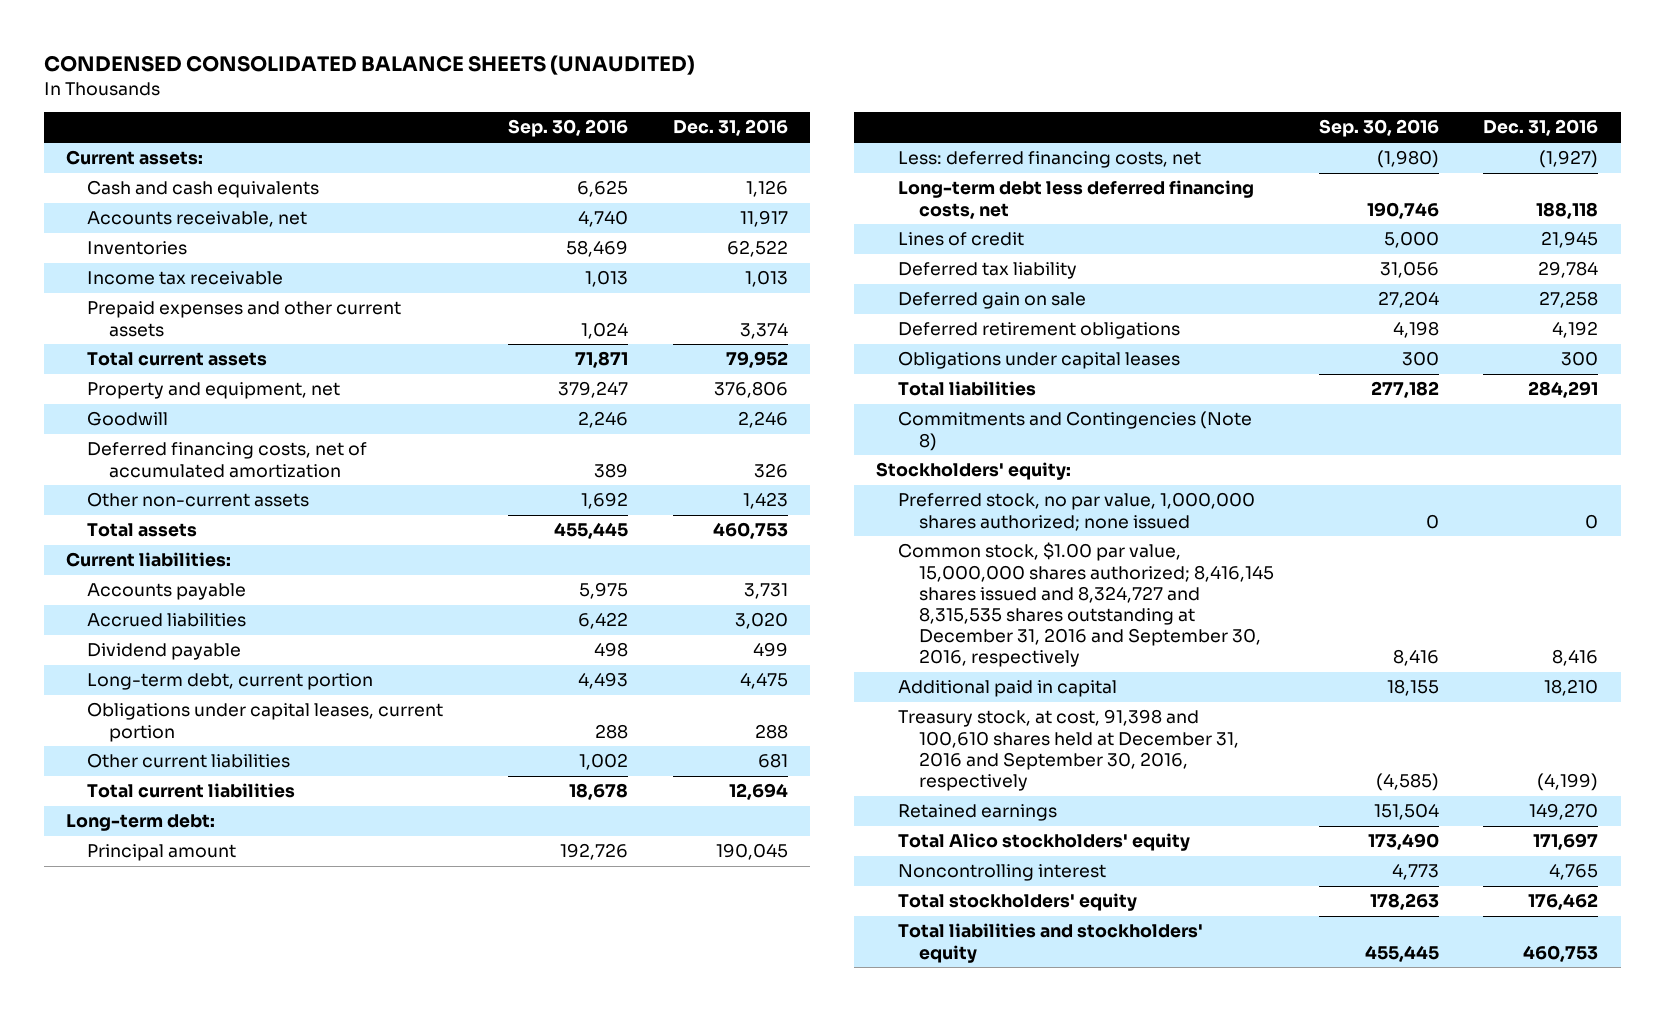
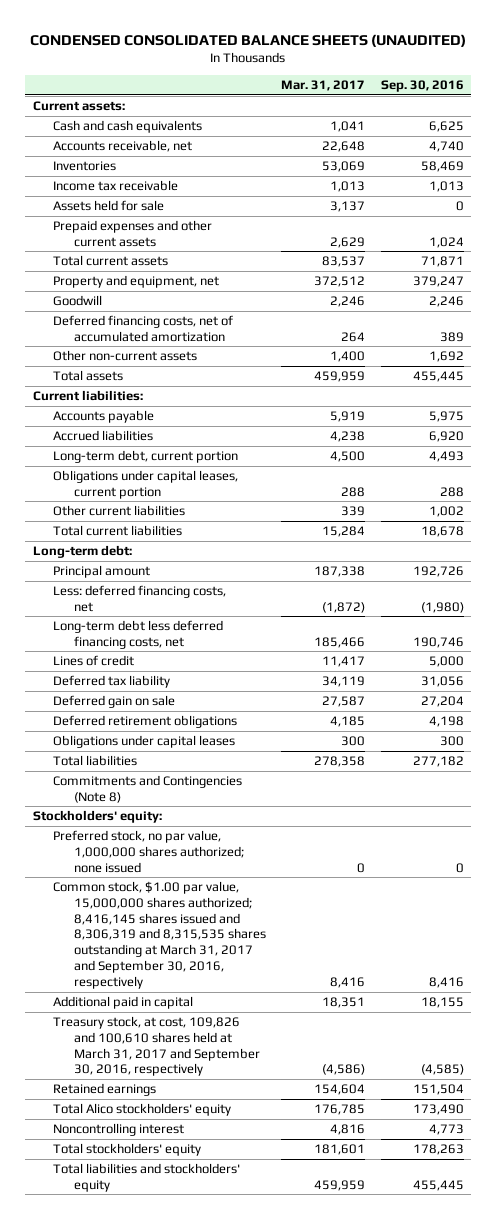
[672,119,788,137] Dec. 31, 2016 -> none
none -> [281,80,366,92] Mar. 31, 2017
none -> [53,200,165,212] Assets held for sale
[87,643,242,661] Dividend payable -> none
[578,612,629,630] 6,422 -> [428,431,464,443] 6,920
[897,542,1275,668] Common stock, $1.00 par value, 15,000,000 shares authorized; 8,416,145 shares issued and 8,324,727 and 8,315,535 shares outstanding at December 31, 2016 and September 30, 2016, respectively -> [53,881,266,989] Common stock, $1.00 par value, 15,000,000 shares authorized; 8,416,145 shares issued and 8,306,319 and 8,315,535 shares outstanding at March 31, 2017 and September 30, 2016, respectively
[897,709,1240,791] Treasury stock, at cost, 91,398 and 100,610 shares held at December 31, 2016 and September 30, 2016, respectively -> [53,1016,260,1077] Treasury stock, at cost, 109,826 and 100,610 shares held at March 31, 2017 and September 30, 2016, respectively

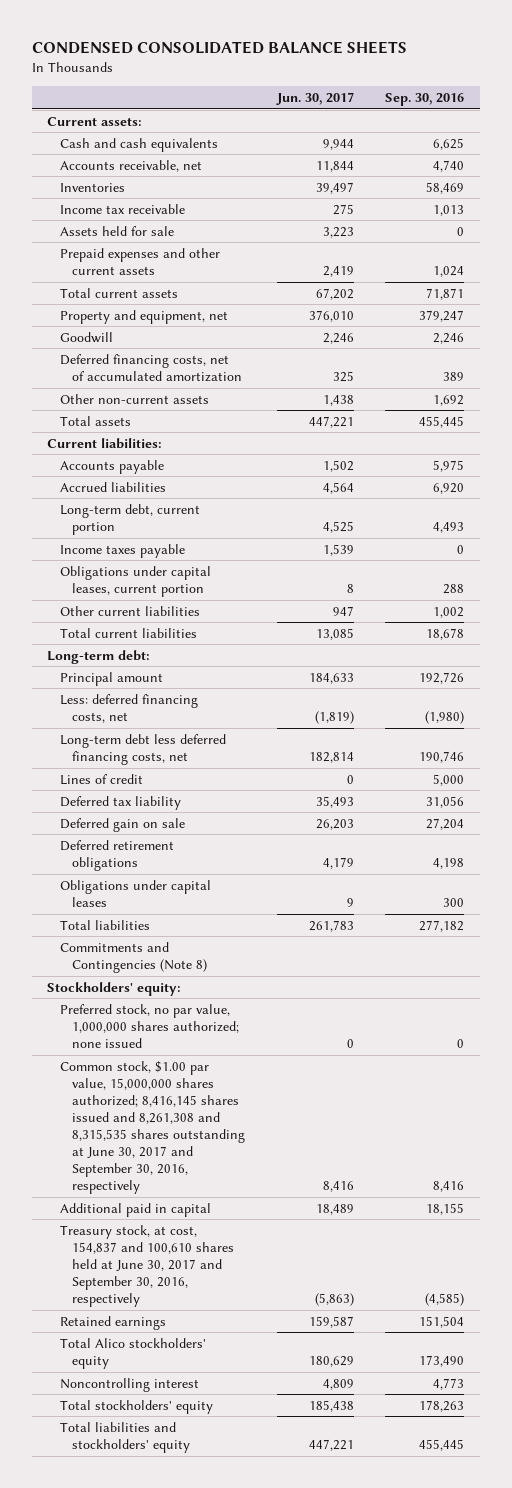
[30,33,467,47] CONDENSED CONSOLIDATED BALANCE SHEETS (UNAUDITED) -> [31,41,407,55] CONDENSED CONSOLIDATED BALANCE SHEETS
[281,80,366,92] Mar. 31, 2017 -> none
none -> [275,92,354,106] Jun. 30, 2017
none -> [59,543,185,558] Income taxes payable
[53,881,266,989] Common stock, $1.00 par value, 15,000,000 shares authorized; 8,416,145 shares issued and 8,306,319 and 8,315,535 shares outstanding at March 31, 2017 and September 30, 2016, respectively -> [59,1060,246,1195] Common stock, $1.00 par value, 15,000,000 shares authorized; 8,416,145 shares issued and 8,261,308 and 8,315,535 shares outstanding at June 30, 2017 and September 30, 2016, respectively
[53,1016,260,1077] Treasury stock, at cost, 109,826 and 100,610 shares held at March 31, 2017 and September 30, 2016, respectively -> [59,1224,235,1308] Treasury stock, at cost, 154,837 and 100,610 shares held at June 30, 2017 and September 30, 2016, respectively

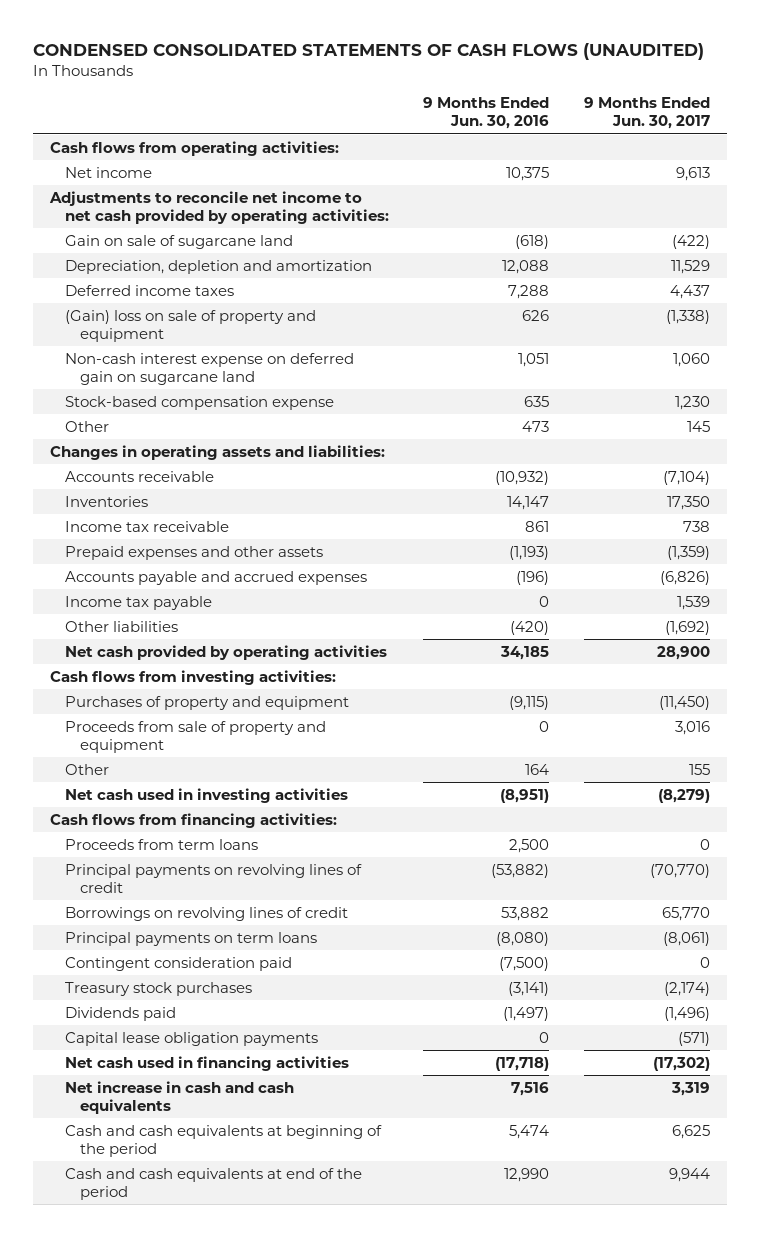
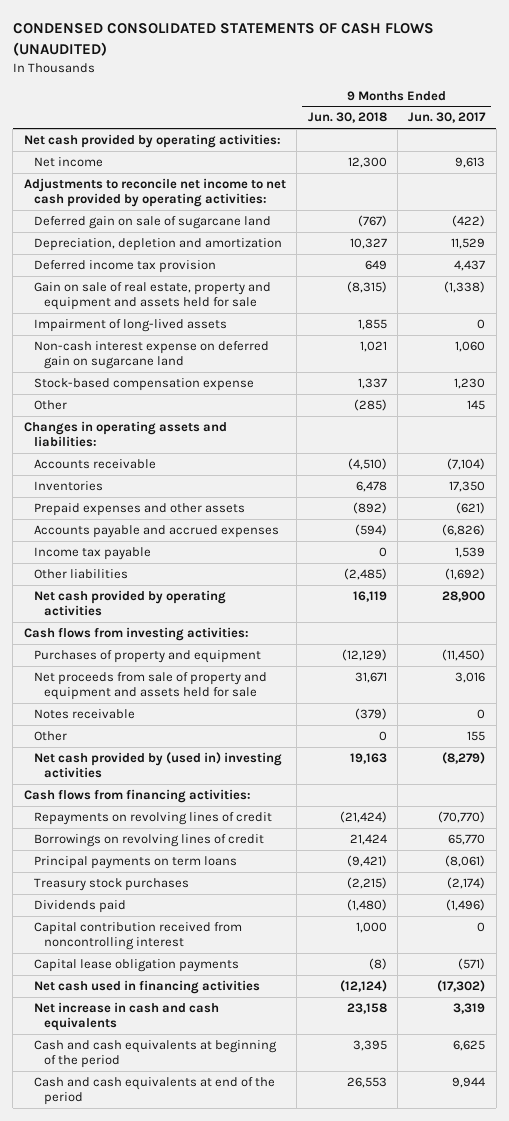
[423,97,550,130] 9 Months Ended Jun. 30, 2016 -> none
none -> [307,112,387,124] Jun. 30, 2018
[49,140,339,156] Cash flows from operating activities: -> [23,133,281,148] Net cash provided by operating activities:
[64,234,293,249] Gain on sale of sugarcane land -> [33,215,271,229] Deferred gain on sale of sugarcane land
[64,284,234,296] Deferred income taxes -> [33,259,216,273] Deferred income tax provision
[64,309,316,342] (Gain) loss on sale of property and equipment -> [33,281,271,311] Gain on sale of real estate, property and equipment and assets held for sale
none -> [33,318,227,332] Impairment of long-lived assets
[64,520,229,532] Income tax receivable -> none
[666,545,710,560] (1,359) -> [456,501,486,514] (621)
[64,720,326,753] Proceeds from sale of property and equipment -> [33,671,267,701] Net proceeds from sale of property and equipment and assets held for sale
none -> [33,708,135,719] Notes receivable
[64,787,348,803] Net cash used in investing activities -> [33,751,282,779] Net cash provided by (used in) investing activities
[64,838,258,850] Proceeds from term loans -> none
[64,863,362,893] Principal payments on revolving lines of credit -> [33,811,272,825] Repayments on revolving lines of credit
[64,956,292,971] Contingent consideration paid -> none
none -> [33,921,242,951] Capital contribution received from noncontrolling interest

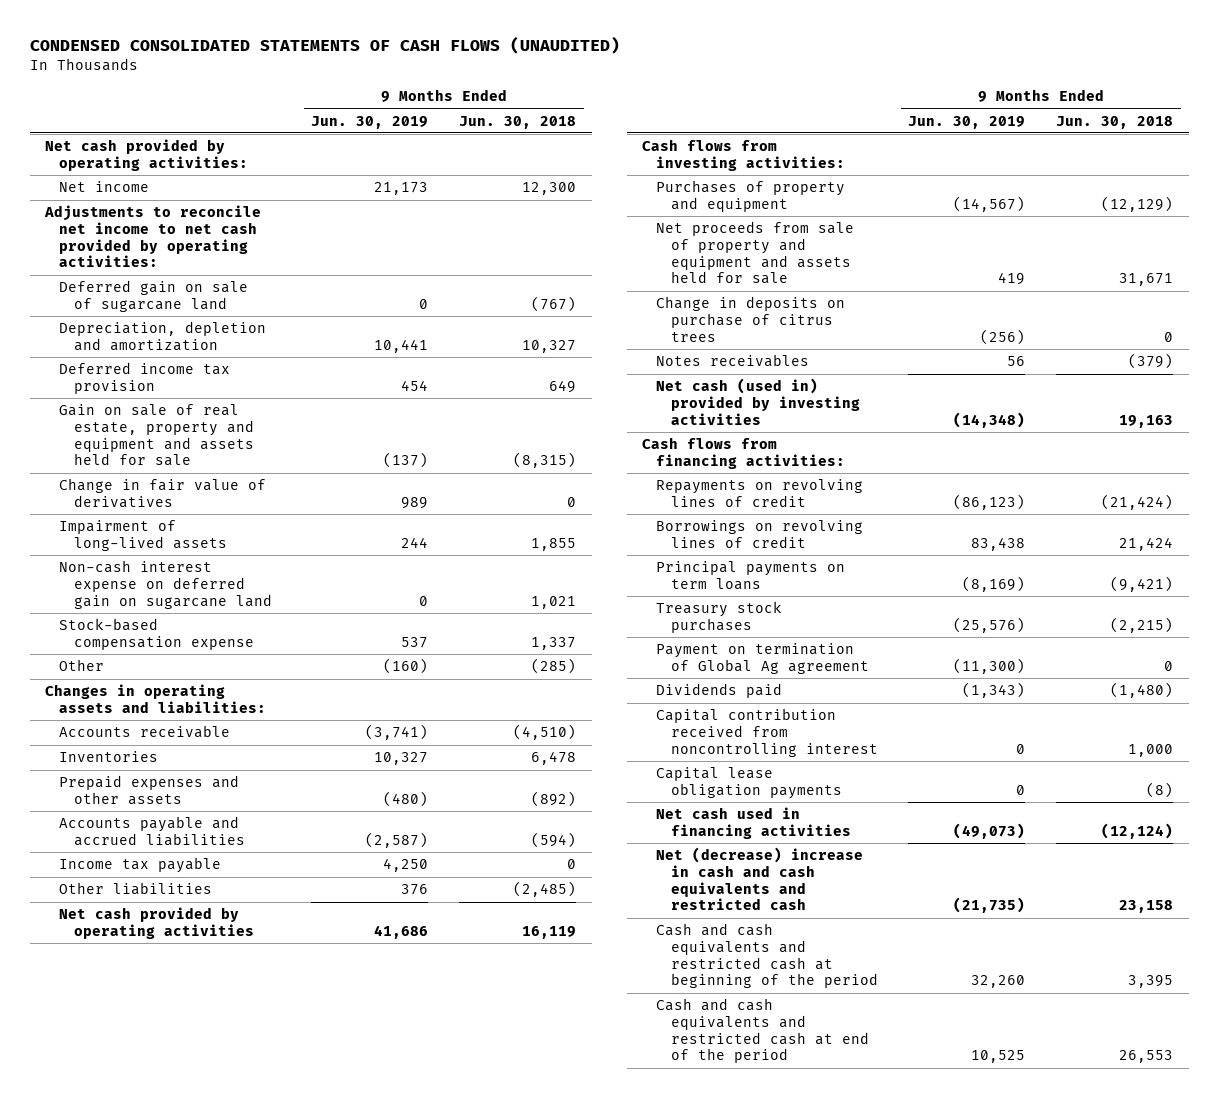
[408,112,487,124] Jun. 30, 2017 -> none
none -> [311,115,429,129] Jun. 30, 2019
none -> [59,478,267,508] Change in fair value of derivatives
[33,524,279,538] Accounts payable and accrued expenses -> [59,816,245,846] Accounts payable and accrued liabilities
[33,730,67,741] Other -> none
none -> [656,296,846,342] Change in deposits on purchase of citrus trees
[33,708,135,719] Notes receivable -> [656,354,810,368] Notes receivables
[33,751,282,779] Net cash provided by (used in) investing activities -> [656,378,860,425] Net cash (used in) provided by investing activities
none -> [656,643,869,674] Payment on termination of Global Ag agreement
[33,1001,219,1032] Net increase in cash and cash equivalents -> [656,847,864,911] Net (decrease) increase in cash and cash equivalents and restricted cash
[33,1039,277,1069] Cash and cash equivalents at beginning of the period -> [656,923,878,989] Cash and cash equivalents and restricted cash at beginning of the period
[33,1076,275,1106] Cash and cash equivalents at end of the period -> [656,998,869,1064] Cash and cash equivalents and restricted cash at end of the period

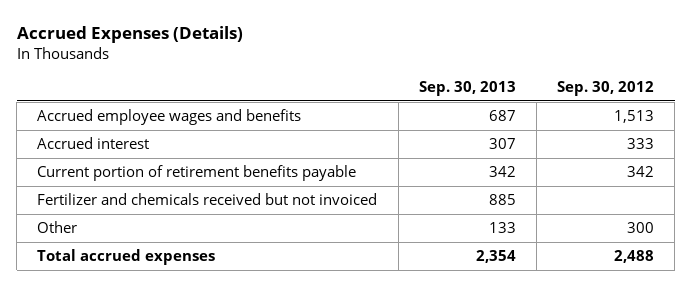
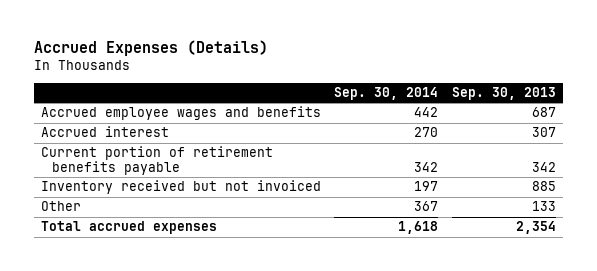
[557,81,655,97] Sep. 30, 2012 -> none
none -> [334,87,439,101] Sep. 30, 2014
[37,192,378,205] Fertilizer and chemicals received but not invoiced -> [40,180,321,195] Inventory received but not invoiced

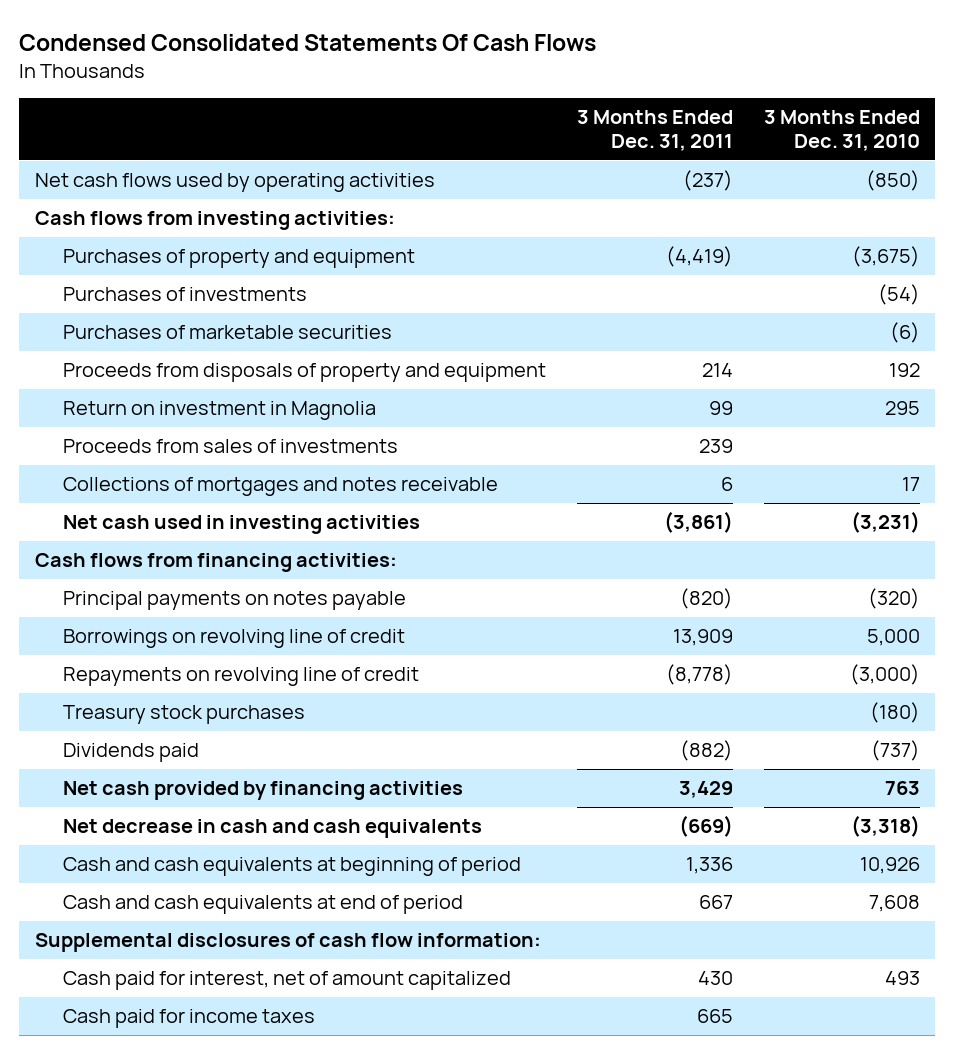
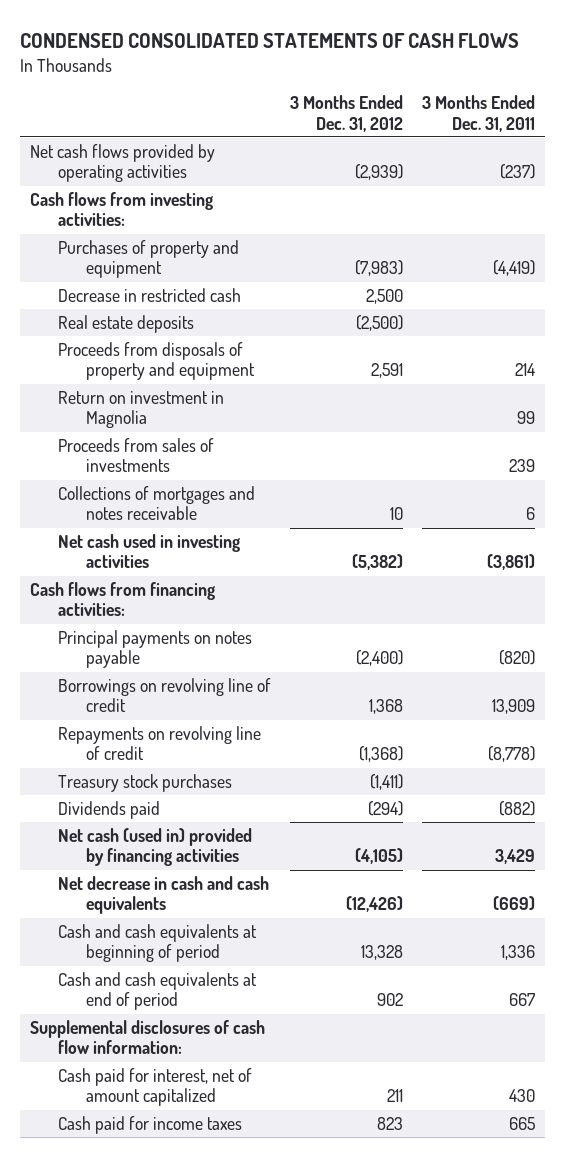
[19,33,597,51] Condensed Consolidated Statements Of Cash Flows -> [20,32,520,48] CONDENSED CONSOLIDATED STATEMENTS OF CASH FLOWS
[763,110,920,152] 3 Months Ended Dec. 31, 2010 -> none
none -> [289,95,403,132] 3 Months Ended Dec. 31, 2012
[34,173,435,193] Net cash flows used by operating activities -> [29,144,215,183] Net cash flows provided by operating activities
[63,287,308,302] Purchases of investments -> none
[63,325,393,340] Purchases of marketable securities -> none
none -> [57,288,241,303] Decrease in restricted cash
none -> [57,315,194,334] Real estate deposits
[63,781,464,801] Net cash provided by financing activities -> [57,828,252,867] Net cash (used in) provided by financing activities

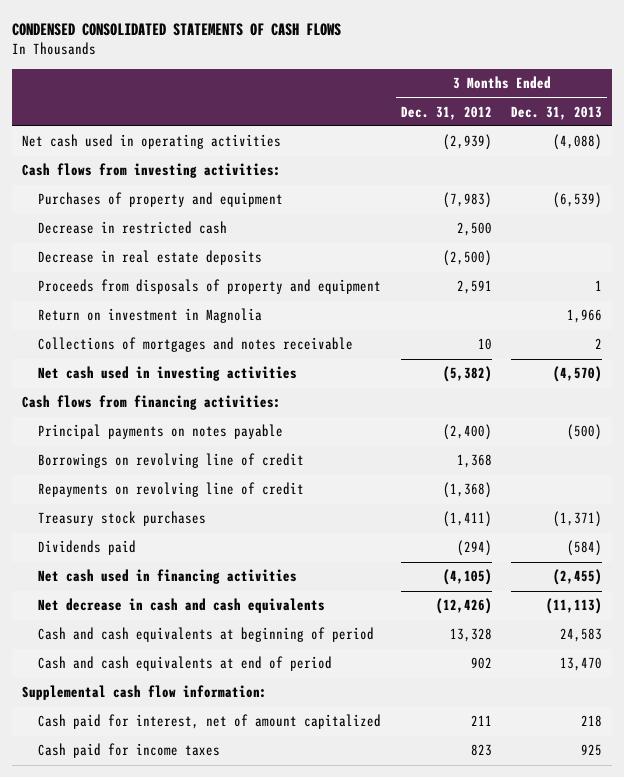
[422,95,536,132] 3 Months Ended Dec. 31, 2011 -> none
none -> [511,105,603,120] Dec. 31, 2013
[29,144,215,183] Net cash flows provided by operating activities -> [21,134,281,150] Net cash used in operating activities
[57,315,194,334] Real estate deposits -> [38,250,263,266] Decrease in real estate deposits
[57,438,214,473] Proceeds from sales of investments -> none
[57,828,252,867] Net cash (used in) provided by financing activities -> [38,569,298,585] Net cash used in financing activities
[29,1020,265,1055] Supplemental disclosures of cash flow information: -> [21,685,267,701] Supplemental cash flow information:

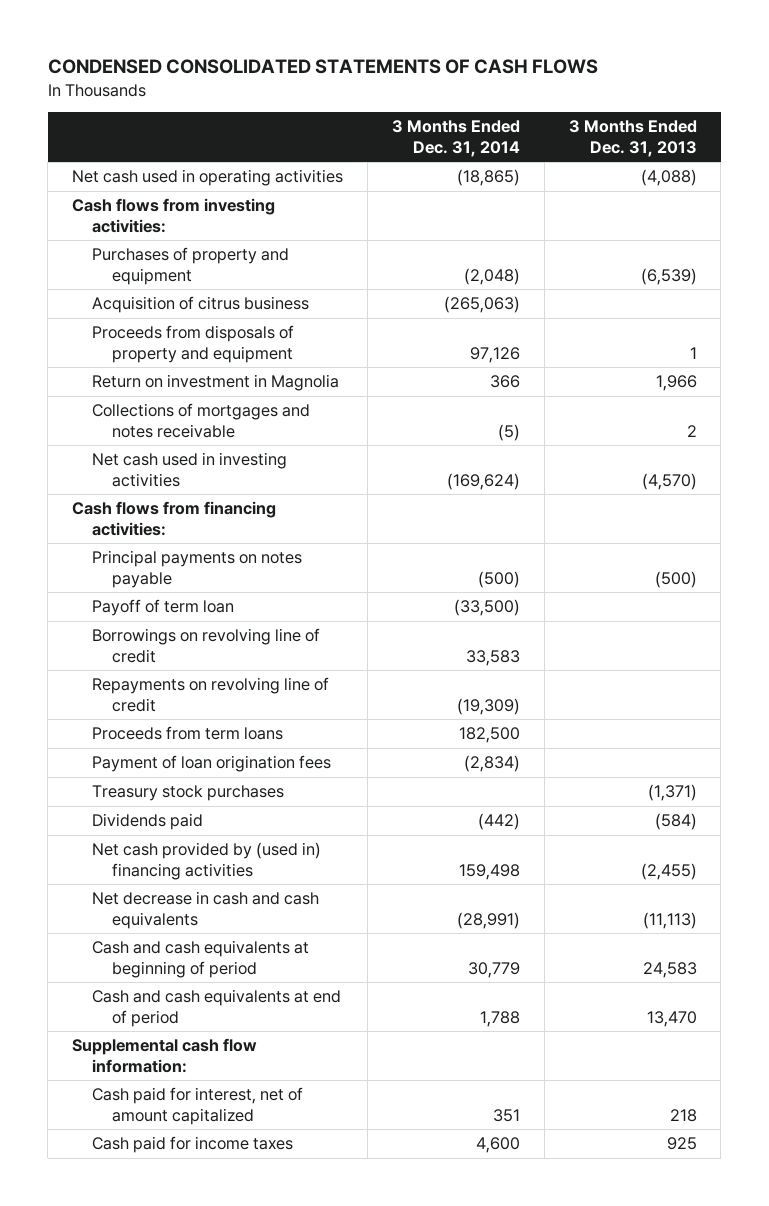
[400,105,492,120] Dec. 31, 2012 -> none
none -> [391,120,520,157] 3 Months Ended Dec. 31, 2014
[38,221,228,235] Decrease in restricted cash -> none
[38,250,263,266] Decrease in real estate deposits -> none
none -> [92,296,310,314] Acquisition of citrus business
none -> [92,599,235,617] Payoff of term loan
none -> [92,726,284,741] Proceeds from term loans
none -> [92,755,332,773] Payment of loan origination fees
[38,569,298,585] Net cash used in financing activities -> [92,842,322,880] Net cash provided by (used in) financing activities

